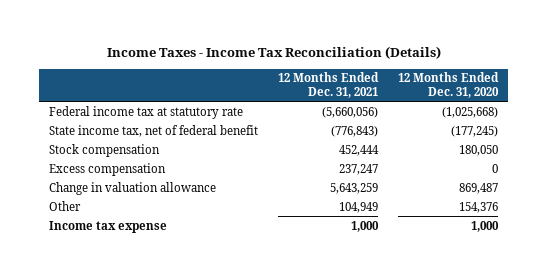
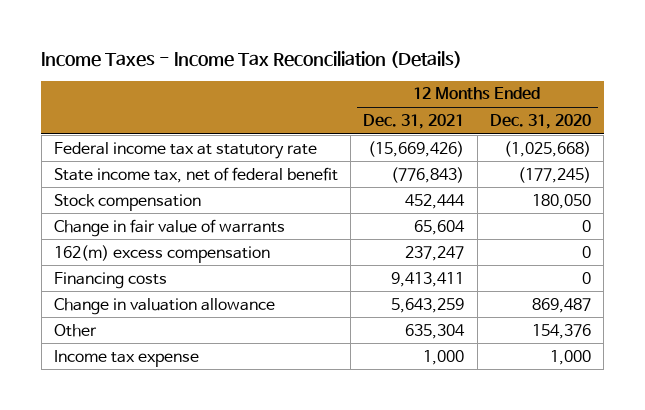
[322,106,379,118] (5,660,056) -> [368,140,465,157] (15,669,426)
none -> [53,218,285,237] Change in fair value of warrants
[49,162,167,176] Excess compensation -> [53,244,270,263] 162(m) excess compensation
none -> [53,271,167,289] Financing costs
[339,201,379,213] 104,949 -> [405,323,466,339] 635,304

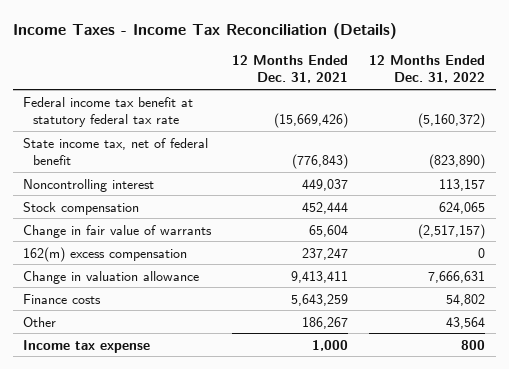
[490,113,592,129] Dec. 31, 2020 -> none
none -> [369,55,486,84] 12 Months Ended Dec. 31, 2022
[53,141,317,159] Federal income tax at statutory rate -> [23,96,194,127] Federal income tax benefit at statutory federal tax rate
none -> [23,178,155,192] Noncontrolling interest
[53,271,167,289] Financing costs -> none
[391,297,465,313] 5,643,259 -> [291,270,349,283] 9,413,411
none -> [23,293,102,304] Finance costs
[405,323,466,339] 635,304 -> [302,316,349,329] 186,267

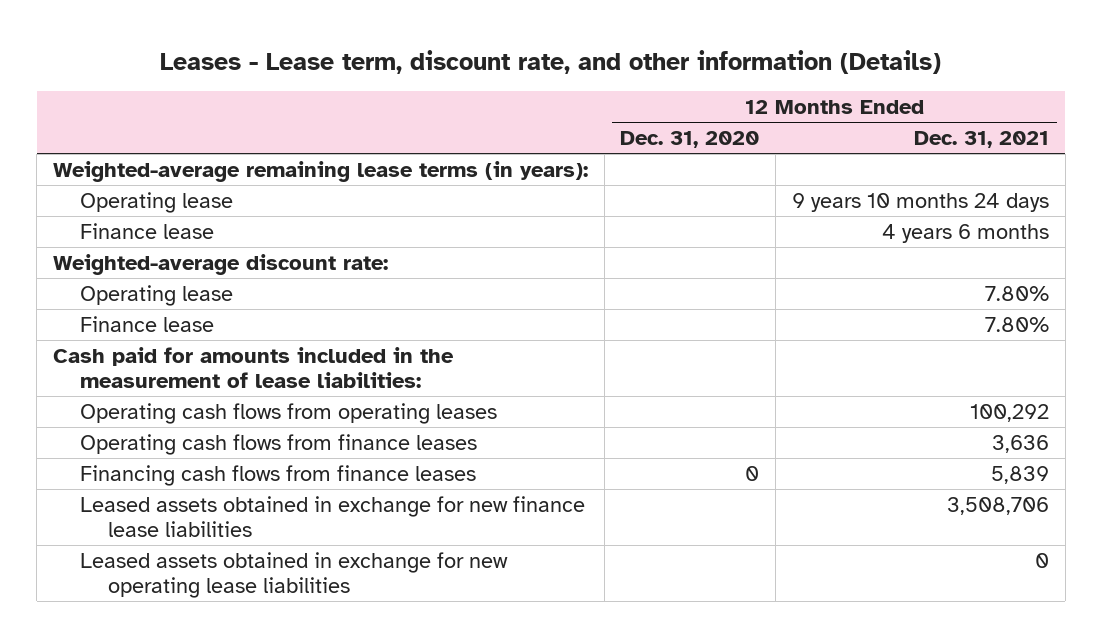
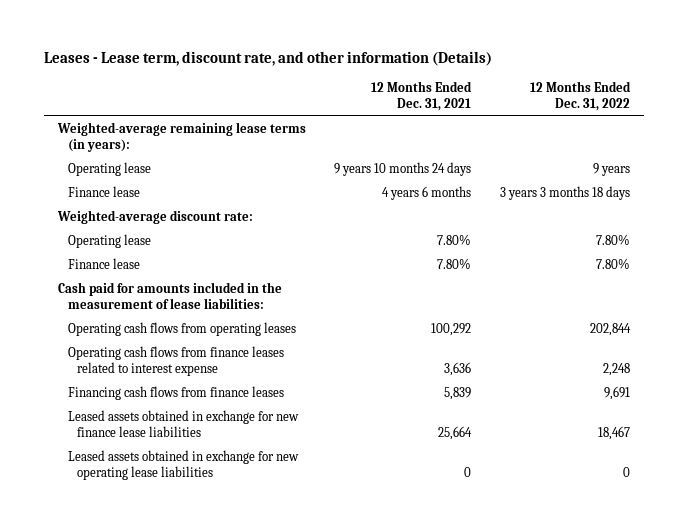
[620,130,760,148] Dec. 31, 2020 -> none
none -> [529,80,631,112] 12 Months Ended Dec. 31, 2022
[80,433,478,455] Operating cash flows from finance leases -> [67,346,284,377] Operating cash flows from finance leases related to interest expense
[946,496,1049,515] 3,508,706 -> [438,426,473,441] 25,664

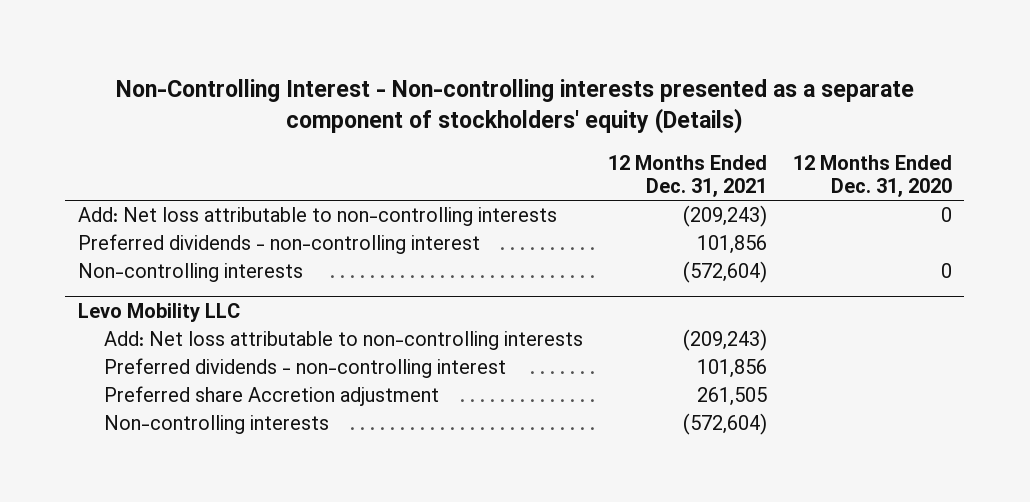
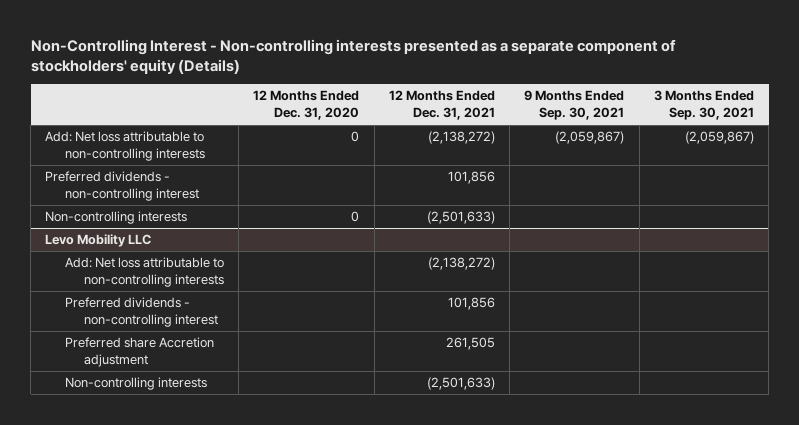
none -> [524,90,625,121] 9 Months Ended Sep. 30, 2021
none -> [653,90,754,121] 3 Months Ended Sep. 30, 2021
[683,205,768,228] (209,243) -> [427,131,495,145] (2,138,272)
[683,261,768,284] (572,604) -> [426,211,495,225] (2,501,633)
[683,329,768,352] (209,243) -> [427,257,495,271] (2,138,272)
[683,413,768,436] (572,604) -> [426,377,495,391] (2,501,633)

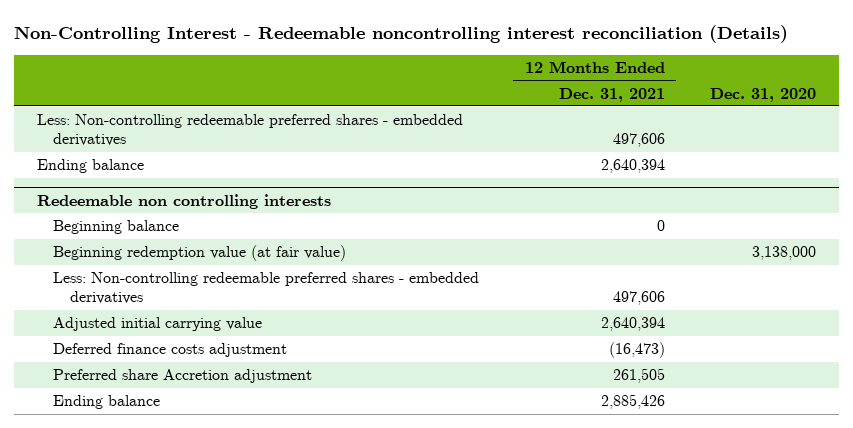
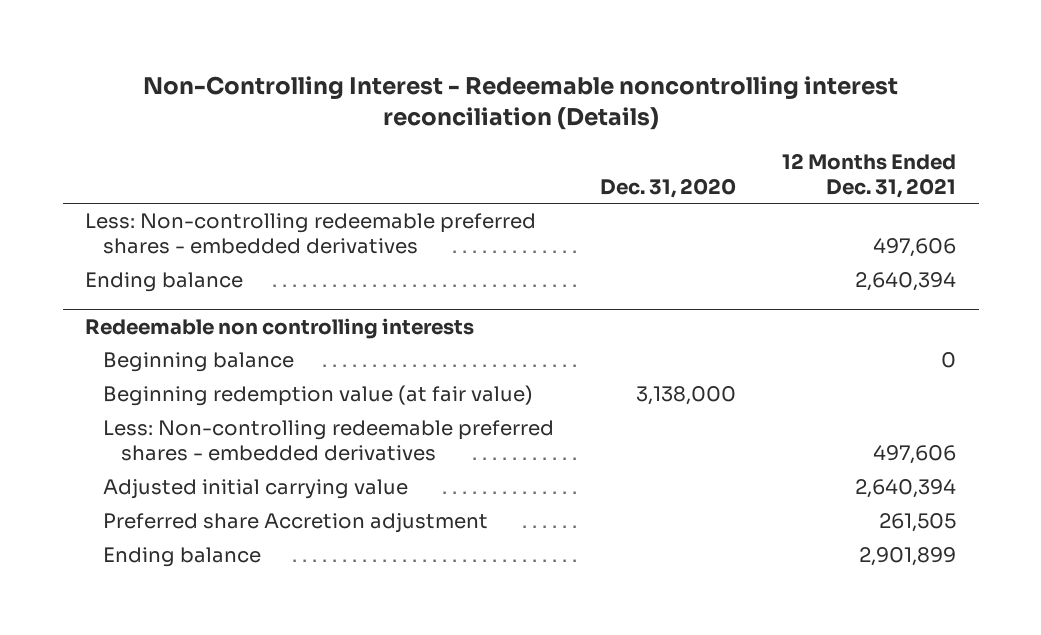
[53,343,288,358] Deferred finance costs adjustment -> none
[600,394,665,410] 2,885,426 -> [858,547,956,567] 2,901,899

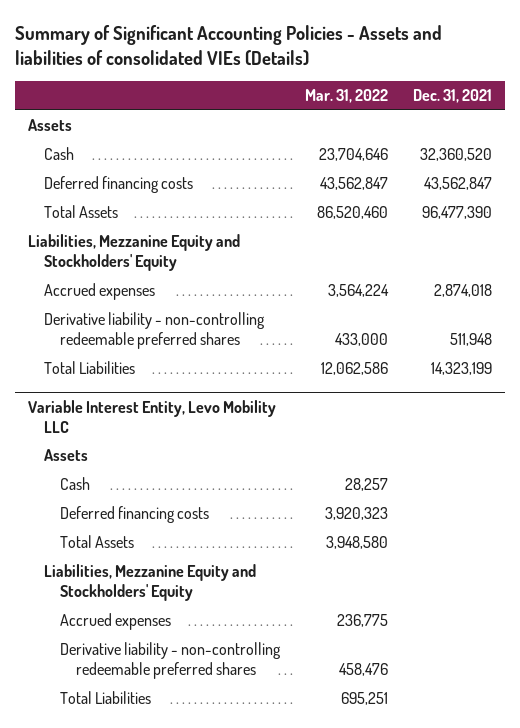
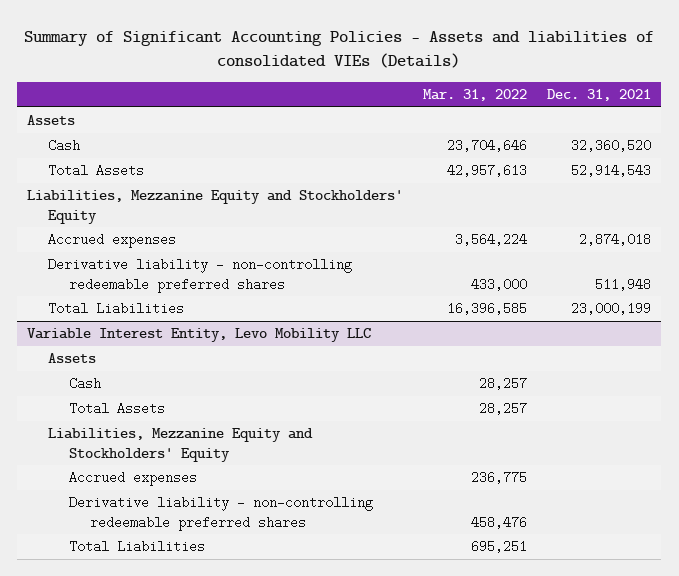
[43,176,193,194] Deferred financing costs -> none
[317,206,389,220] 86,520,460 -> [447,164,528,178] 42,957,613
[422,206,493,220] 96,477,390 -> [571,164,652,178] 52,914,543
[321,362,389,376] 12,062,586 -> [447,302,528,316] 16,396,585
[431,362,493,376] 14,323,199 -> [571,302,652,316] 23,000,199
[60,506,210,524] Deferred financing costs -> none
[326,536,389,550] 3,948,580 -> [479,402,528,416] 28,257

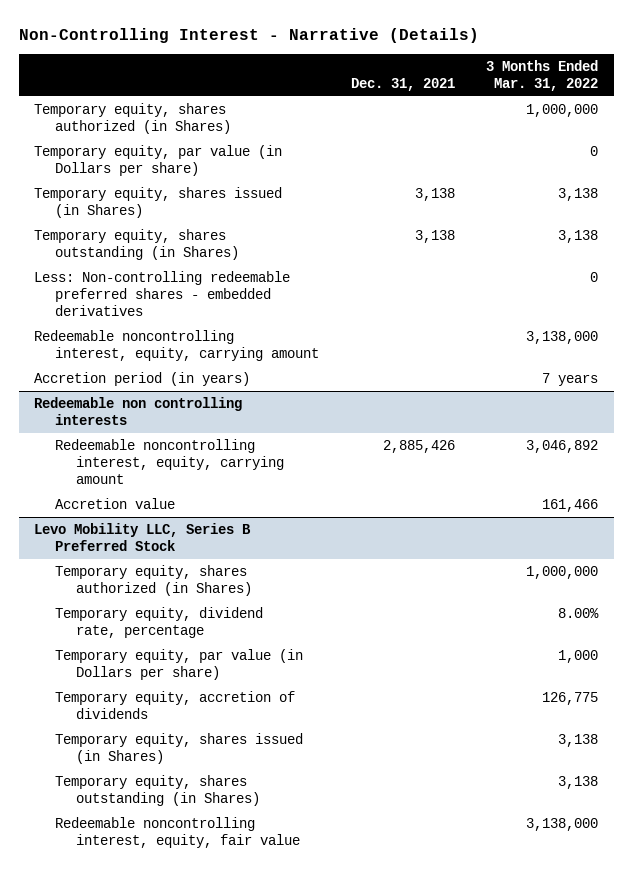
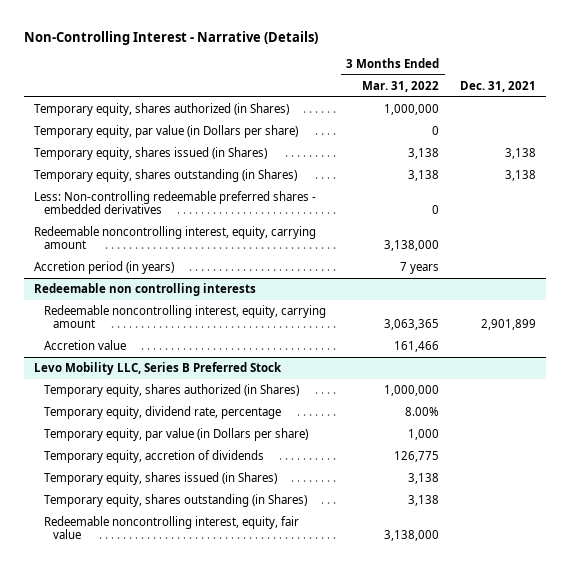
[382,440,455,454] 2,885,426 -> [481,319,537,331] 2,901,899
[525,440,598,454] 3,046,892 -> [384,319,440,331] 3,063,365

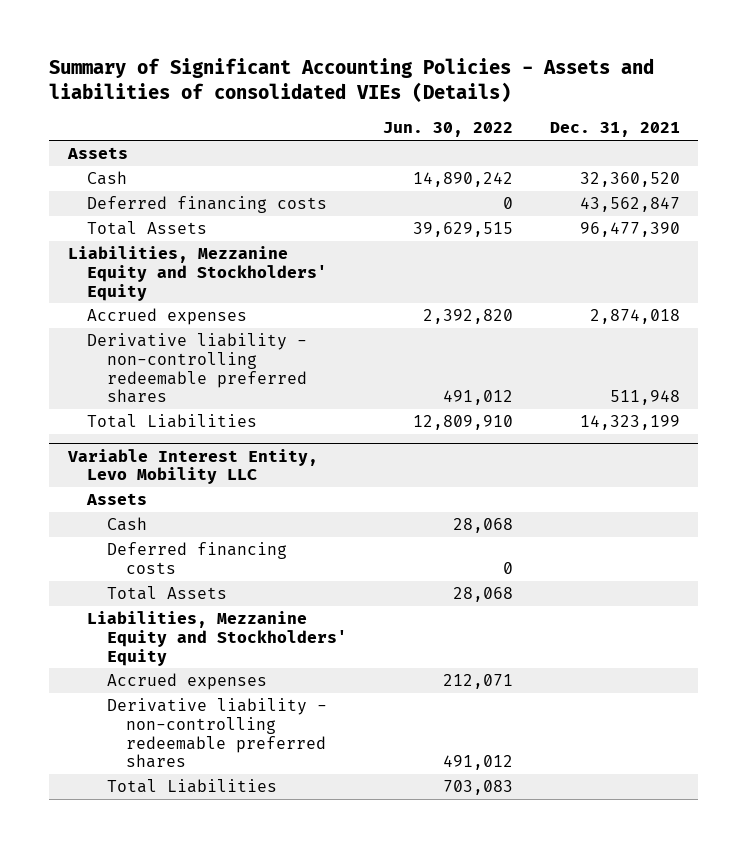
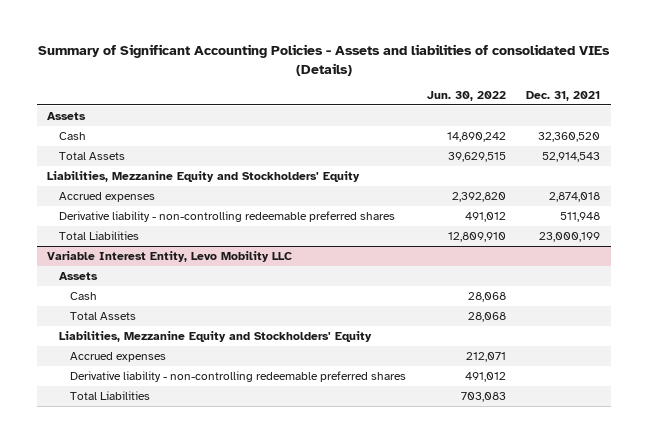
[87,196,328,214] Deferred financing costs -> none
[579,222,680,238] 96,477,390 -> [542,151,601,162] 52,914,543
[579,415,680,431] 14,323,199 -> [539,231,601,242] 23,000,199
[106,542,287,574] Deferred financing costs -> none

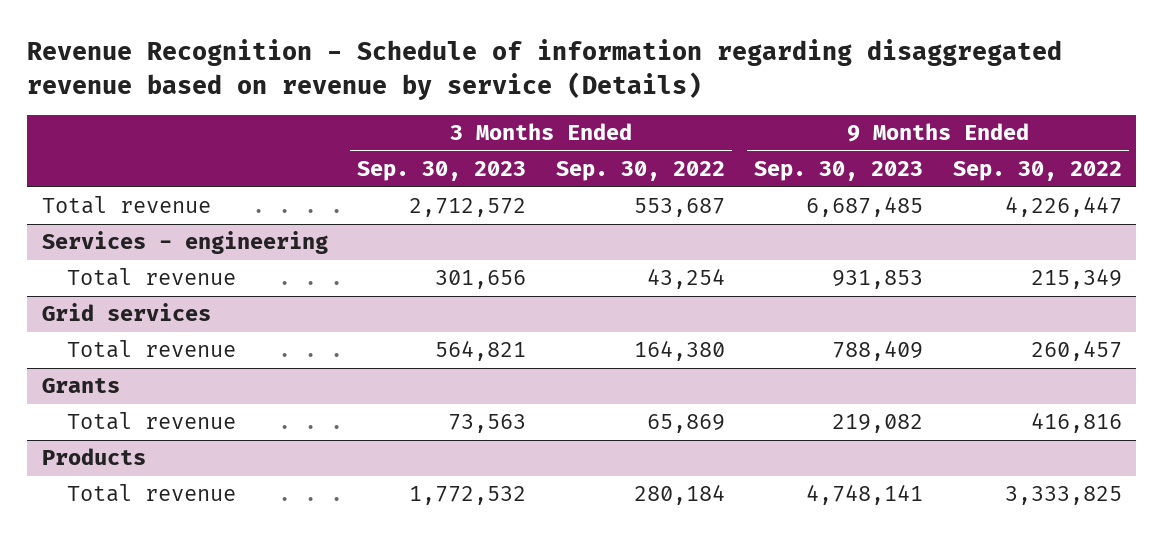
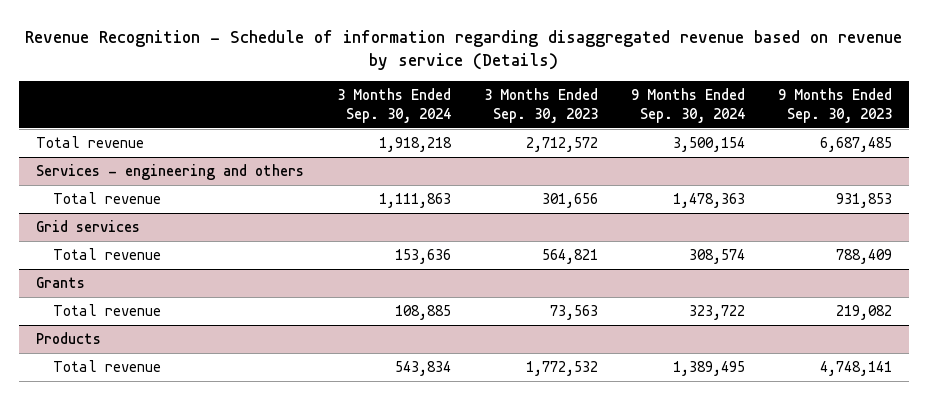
[555,161,725,182] Sep. 30, 2022 -> none
[952,161,1122,182] Sep. 30, 2022 -> none
none -> [336,87,451,123] 3 Months Ended Sep. 30, 2024
none -> [631,87,746,123] 9 Months Ended Sep. 30, 2024
[42,231,329,255] Services - engineering -> [35,164,304,181] Services - engineering and others

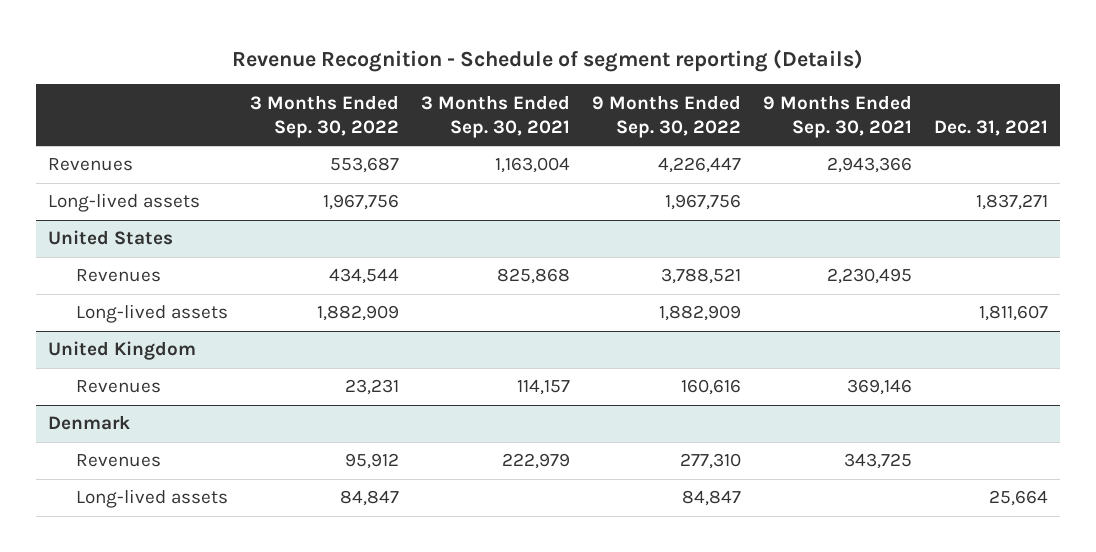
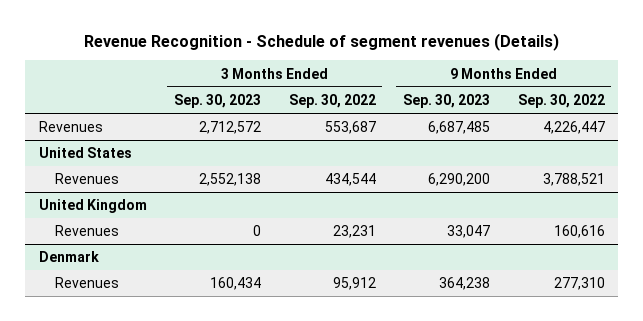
[231,48,863,72] Revenue Recognition - Schedule of segment reporting (Details) -> [83,32,559,51] Revenue Recognition - Schedule of segment revenues (Details)
[420,94,570,138] 3 Months Ended Sep. 30, 2021 -> none
[763,94,913,138] 9 Months Ended Sep. 30, 2021 -> none
[934,119,1049,136] Dec. 31, 2021 -> none
none -> [174,94,262,109] Sep. 30, 2023
none -> [403,94,491,109] Sep. 30, 2023
[47,193,200,213] Long-lived assets -> none
[75,304,228,324] Long-lived assets -> none
[75,489,228,509] Long-lived assets -> none

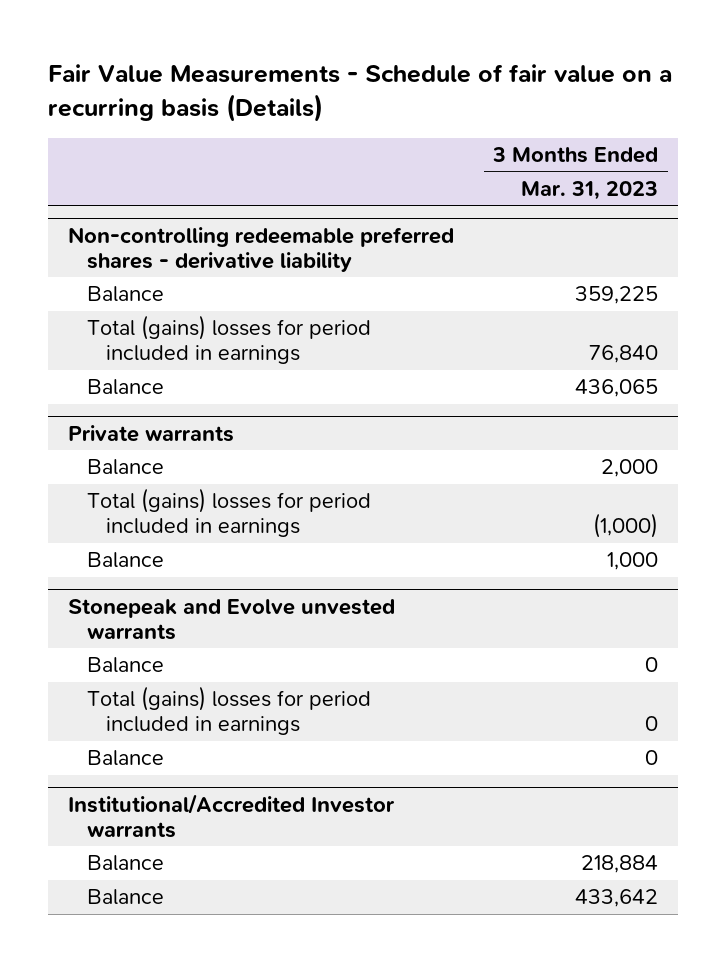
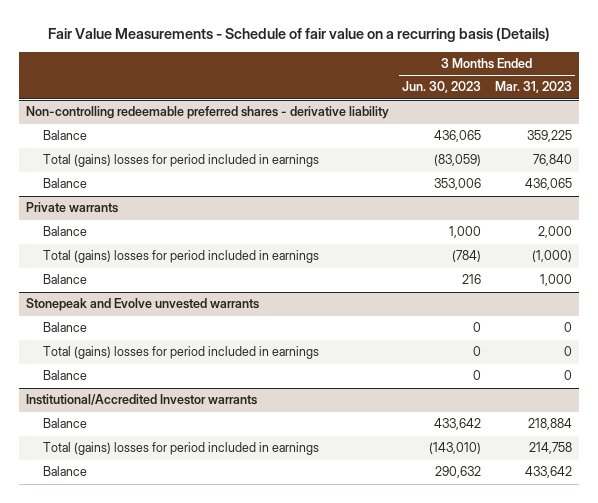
none -> [402,81,482,94] Jun. 30, 2023
none -> [42,442,319,456] Total (gains) losses for period included in earnings

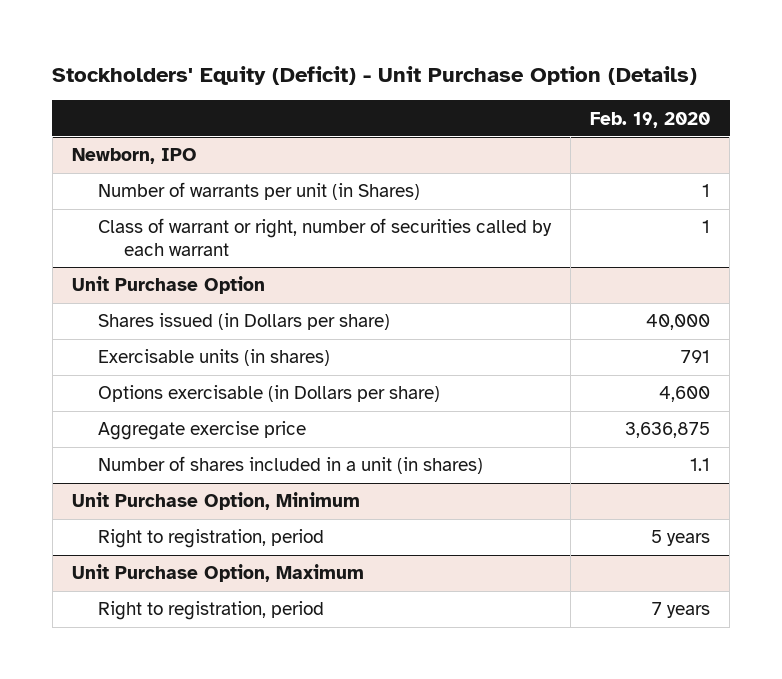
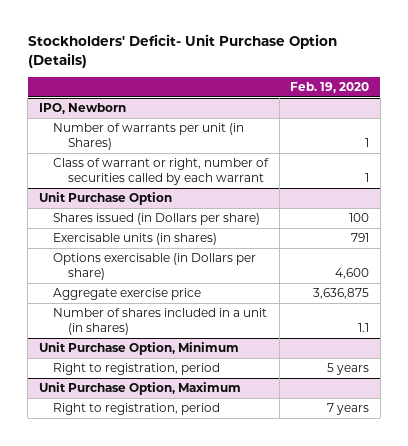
[52,65,698,85] Stockholders' Equity (Deficit) - Unit Purchase Option (Details) -> [27,34,337,69] Stockholders' Deficit- Unit Purchase Option (Details)
[71,148,197,165] Newborn, IPO -> [38,103,126,115] IPO, Newborn
[646,314,711,331] 40,000 -> [349,213,370,223] 100

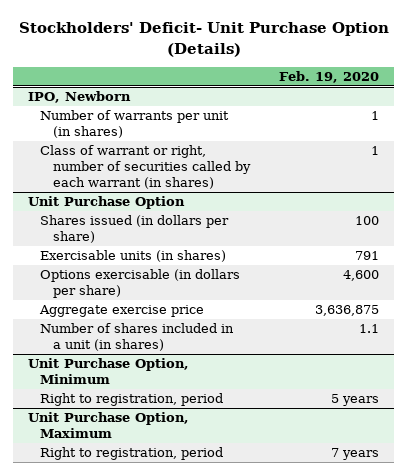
[53,123,245,151] Number of warrants per unit (in Shares) -> [40,110,230,139] Number of warrants per unit (in shares)
[53,158,270,186] Class of warrant or right, number of securities called by each warrant -> [40,145,251,189] Class of warrant or right, number of securities called by each warrant (in shares)
[53,213,261,226] Shares issued (in Dollars per share) -> [40,215,230,244] Shares issued (in dollars per share)
[53,253,257,281] Options exercisable (in Dollars per share) -> [40,269,241,299] Options exercisable (in dollars per share)

